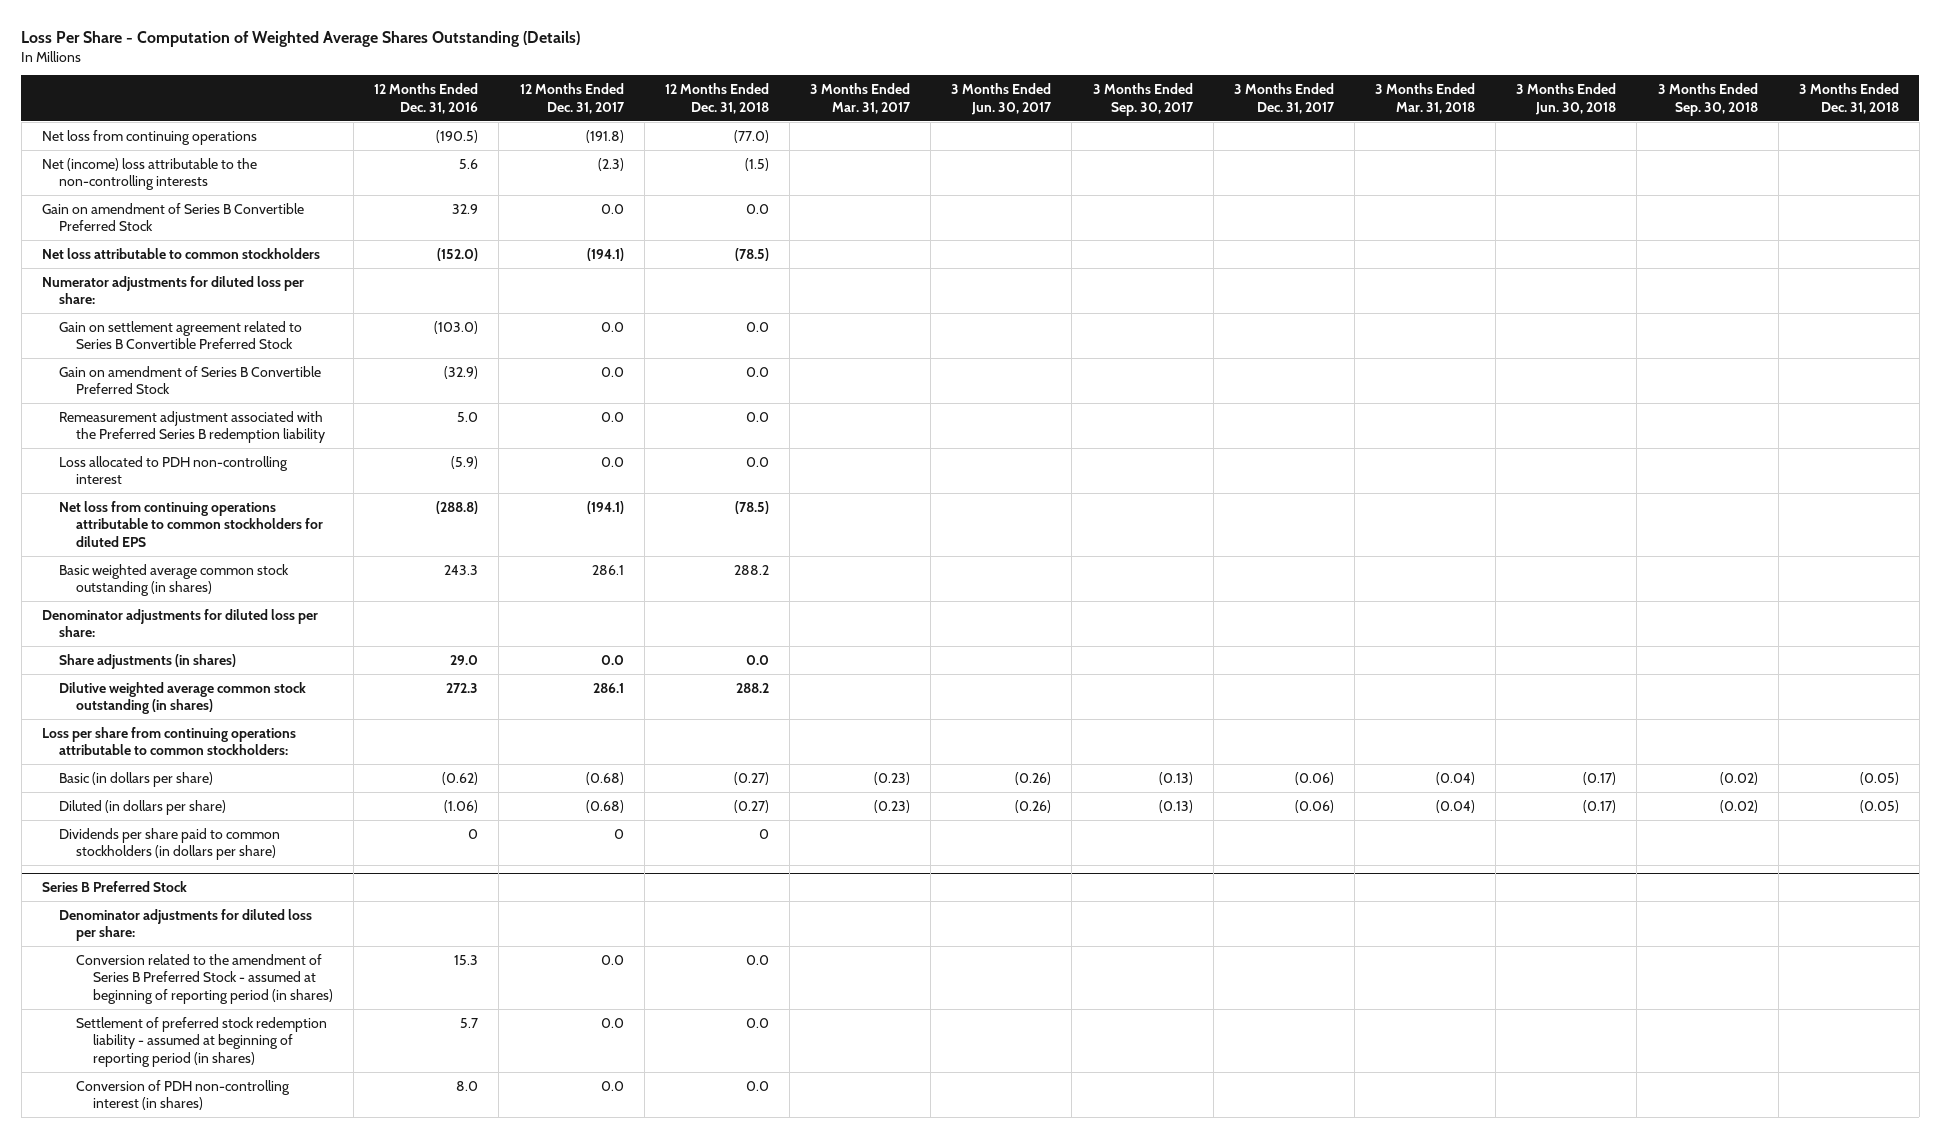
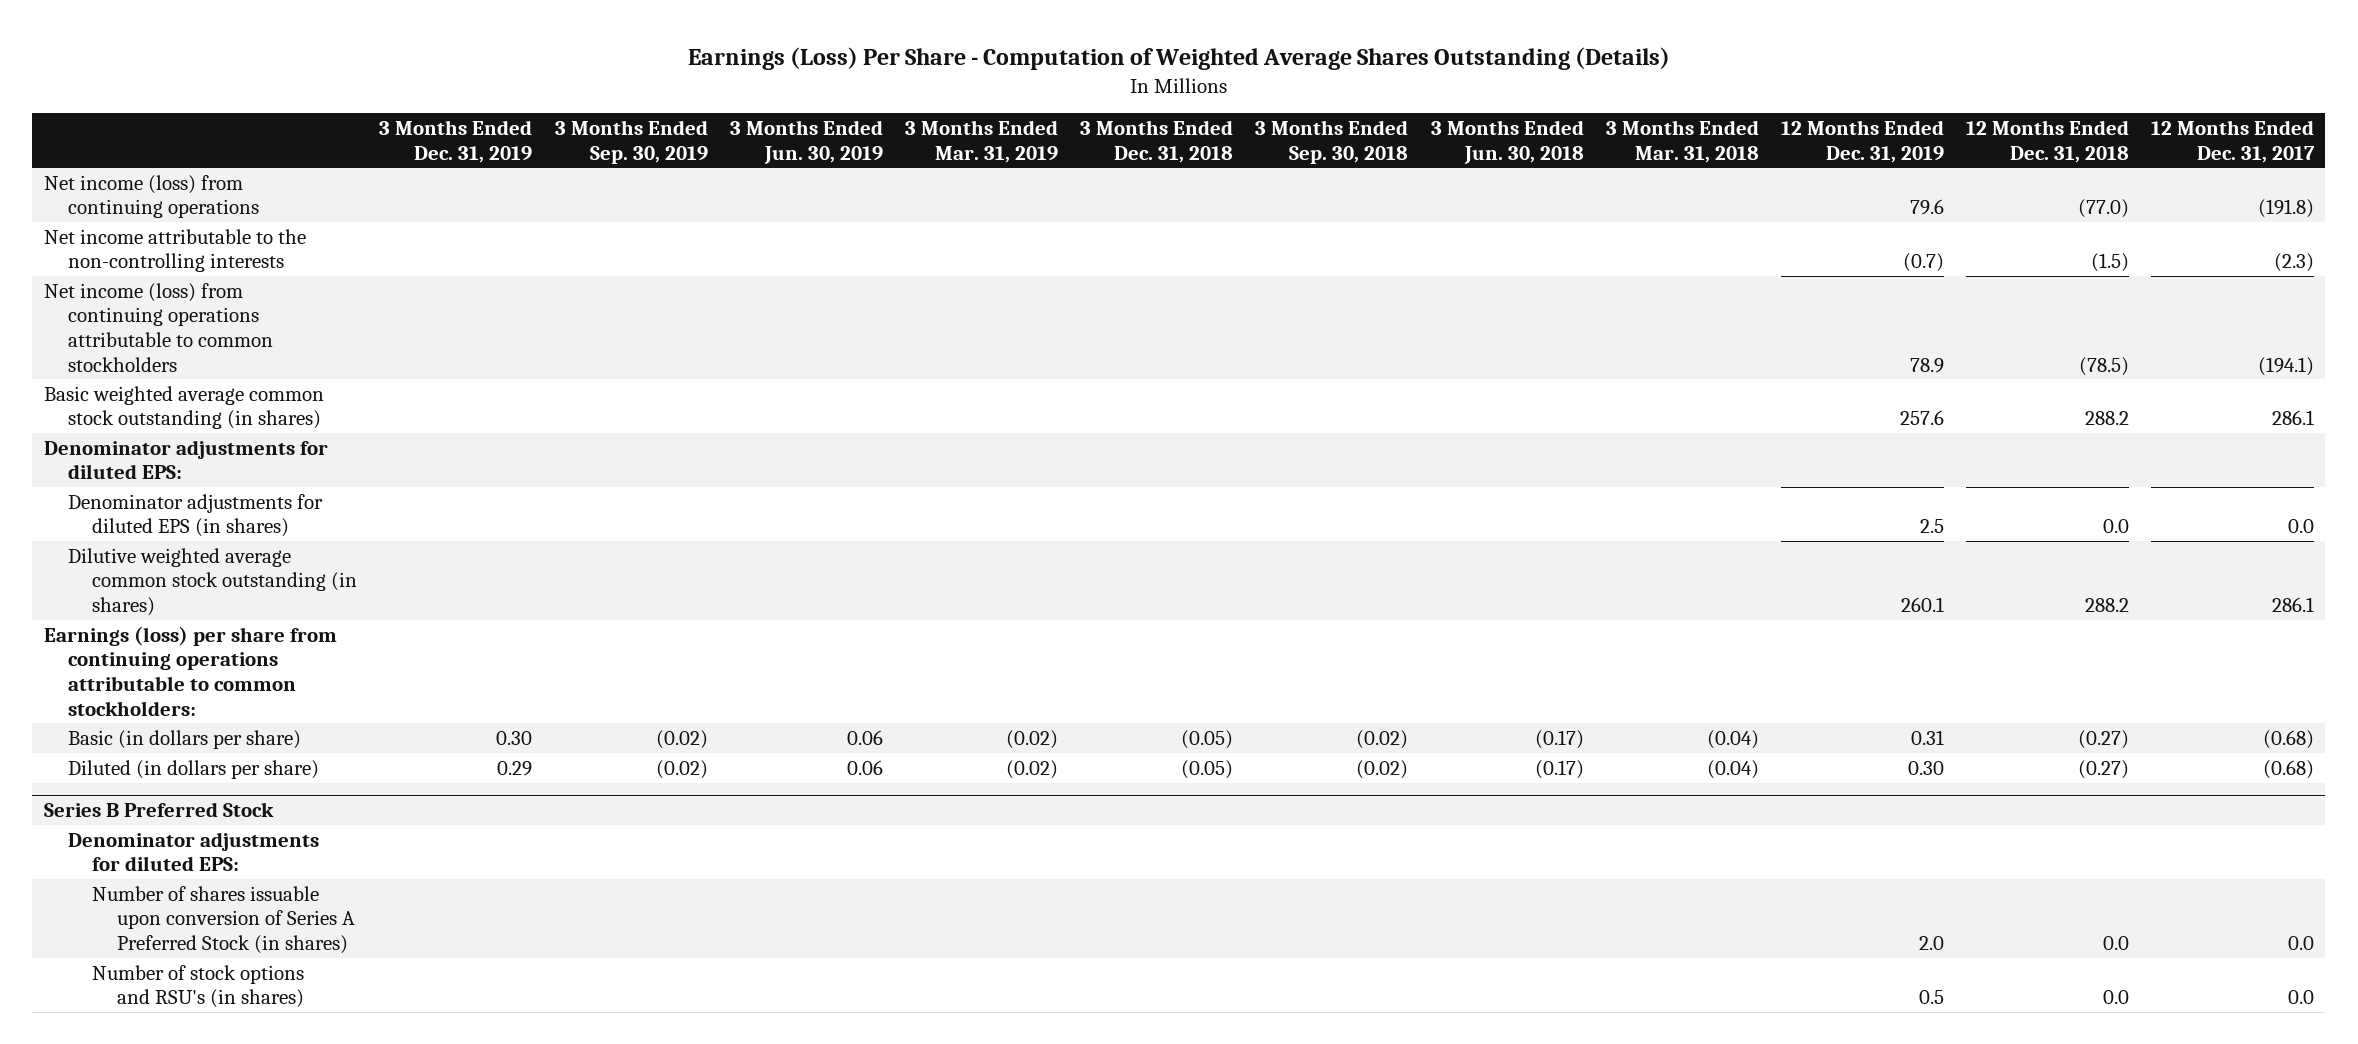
[21,30,581,47] Loss Per Share - Computation of Weighted Average Shares Outstanding (Details) -> [687,46,1670,70] Earnings (Loss) Per Share - Computation of Weighted Average Shares Outstanding (Details)
[374,83,479,114] 12 Months Ended Dec. 31, 2016 -> none
[810,83,912,114] 3 Months Ended Mar. 31, 2017 -> none
[951,83,1053,115] 3 Months Ended Jun. 30, 2017 -> none
[1092,83,1194,116] 3 Months Ended Sep. 30, 2017 -> none
[1233,83,1335,114] 3 Months Ended Dec. 31, 2017 -> none
none -> [379,120,533,163] 3 Months Ended Dec. 31, 2019
none -> [554,120,708,164] 3 Months Ended Sep. 30, 2019
none -> [729,120,883,164] 3 Months Ended Jun. 30, 2019
none -> [905,120,1059,163] 3 Months Ended Mar. 31, 2019
none -> [1780,120,1944,163] 12 Months Ended Dec. 31, 2019
[42,202,305,232] Gain on amendment of Series B Convertible Preferred Stock -> none
[42,275,305,305] Numerator adjustments for diluted loss per share: -> none
[59,320,303,350] Gain on settlement agreement related to Series B Convertible Preferred Stock -> none
[59,365,322,395] Gain on amendment of Series B Convertible Preferred Stock -> none
[59,410,326,444] Remeasurement adjustment associated with the Preferred Series B redemption liability -> none
[59,455,289,485] Loss allocated to PDH non-controlling interest -> none
[59,500,324,547] Net loss from continuing operations attributable to common stockholders for diluted EPS -> none
[42,129,258,145] Net loss from continuing operations -> [43,174,259,219] Net income (loss) from continuing operations
[42,157,258,191] Net (income) loss attributable to the non-controlling interests -> [43,228,306,273] Net income attributable to the non-controlling interests
[42,247,321,259] Net loss attributable to common stockholders -> [43,282,273,372] Net income (loss) from continuing operations attributable to common stockholders
[42,608,319,638] Denominator adjustments for diluted loss per share: -> [43,439,328,480] Denominator adjustments for diluted EPS:
[59,653,237,669] Share adjustments (in shares) -> [67,493,323,538] Denominator adjustments for diluted EPS (in shares)
[42,726,297,756] Loss per share from continuing operations attributable to common stockholders: -> [43,625,337,716] Earnings (loss) per share from continuing operations attributable to common stockholders:
[59,827,281,861] Dividends per share paid to common stockholders (in dollars per share) -> none
[76,953,334,1004] Conversion related to the amendment of Series B Preferred Stock - assumed at beginning of reporting period (in shares) -> none
[76,1079,291,1111] Conversion of PDH non-controlling interest (in shares) -> none
[59,908,313,942] Denominator adjustments for diluted loss per share: -> [67,831,319,872] Denominator adjustments for diluted EPS:
[76,1016,328,1067] Settlement of preferred stock redemption liability - assumed at beginning of reporting period (in shares) -> [92,885,355,954] Number of shares issuable upon conversion of Series A Preferred Stock (in shares)
none -> [92,964,305,1009] Number of stock options and RSU's (in shares)

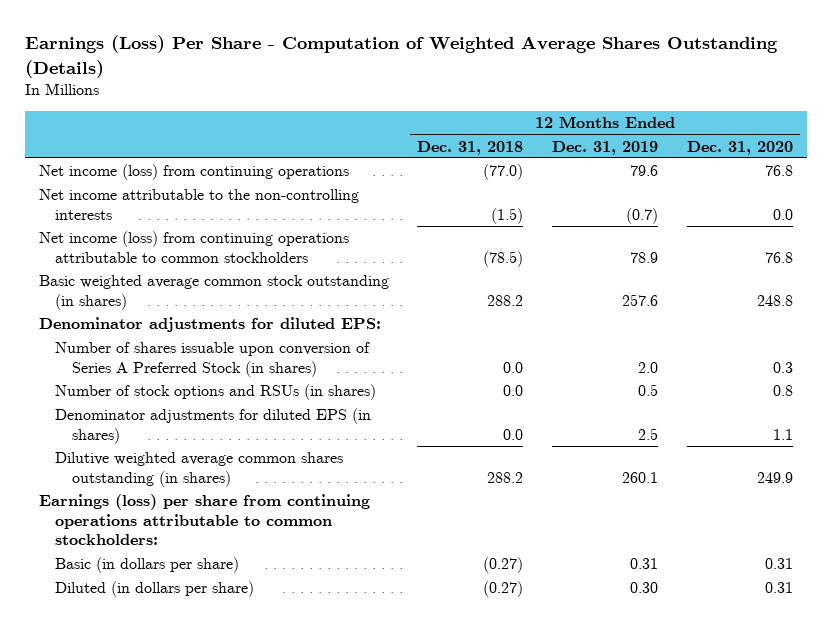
[379,120,533,163] 3 Months Ended Dec. 31, 2019 -> none
[554,120,708,164] 3 Months Ended Sep. 30, 2019 -> none
[729,120,883,164] 3 Months Ended Jun. 30, 2019 -> none
[905,120,1059,163] 3 Months Ended Mar. 31, 2019 -> none
[1080,120,1234,163] 3 Months Ended Dec. 31, 2018 -> none
[1255,120,1409,164] 3 Months Ended Sep. 30, 2018 -> none
[1430,120,1584,164] 3 Months Ended Jun. 30, 2018 -> none
[1605,120,1759,163] 3 Months Ended Mar. 31, 2018 -> none
[2151,120,2316,163] 12 Months Ended Dec. 31, 2017 -> none
none -> [686,140,793,155] Dec. 31, 2020
none -> [55,342,371,377] Number of shares issuable upon conversion of Series A Preferred Stock (in shares)
none -> [55,384,377,401] Number of stock options and RSUs (in shares)
[67,547,358,616] Dilutive weighted average common stock outstanding (in shares) -> [55,452,344,487] Dilutive weighted average common shares outstanding (in shares)
[43,802,274,818] Series B Preferred Stock -> none
[67,831,319,872] Denominator adjustments for diluted EPS: -> none
[92,885,355,954] Number of shares issuable upon conversion of Series A Preferred Stock (in shares) -> none
[92,964,305,1009] Number of stock options and RSU's (in shares) -> none

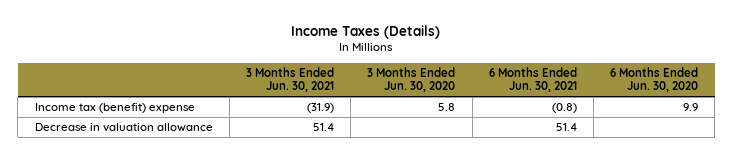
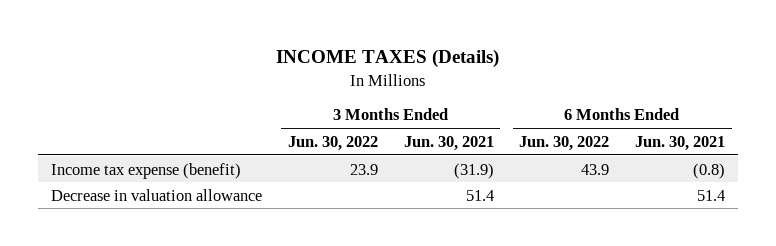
[291,24,441,39] Income Taxes (Details) -> [276,49,500,69] INCOME TAXES (Details)
[367,66,456,93] 3 Months Ended Jun. 30, 2020 -> none
[610,66,699,93] 6 Months Ended Jun. 30, 2020 -> none
none -> [287,135,378,151] Jun. 30, 2022
none -> [519,135,610,151] Jun. 30, 2022
[34,102,195,113] Income tax (benefit) expense -> [50,162,241,179] Income tax expense (benefit)

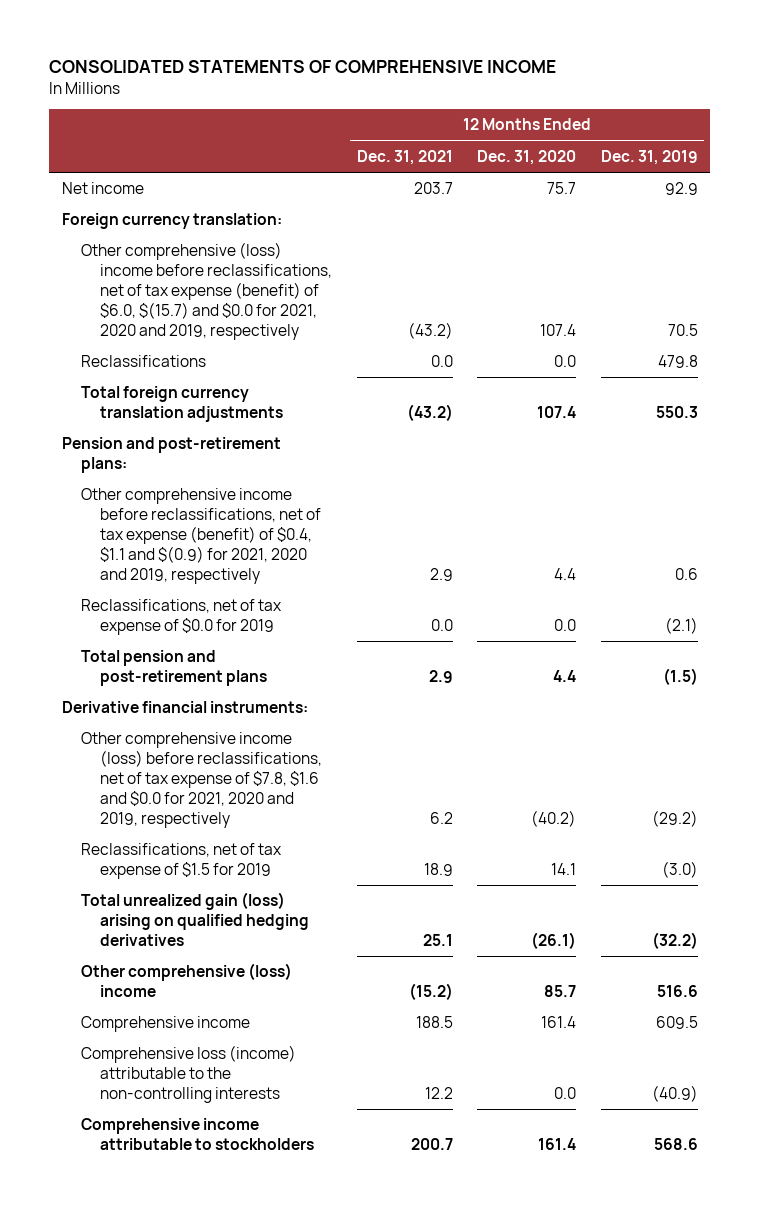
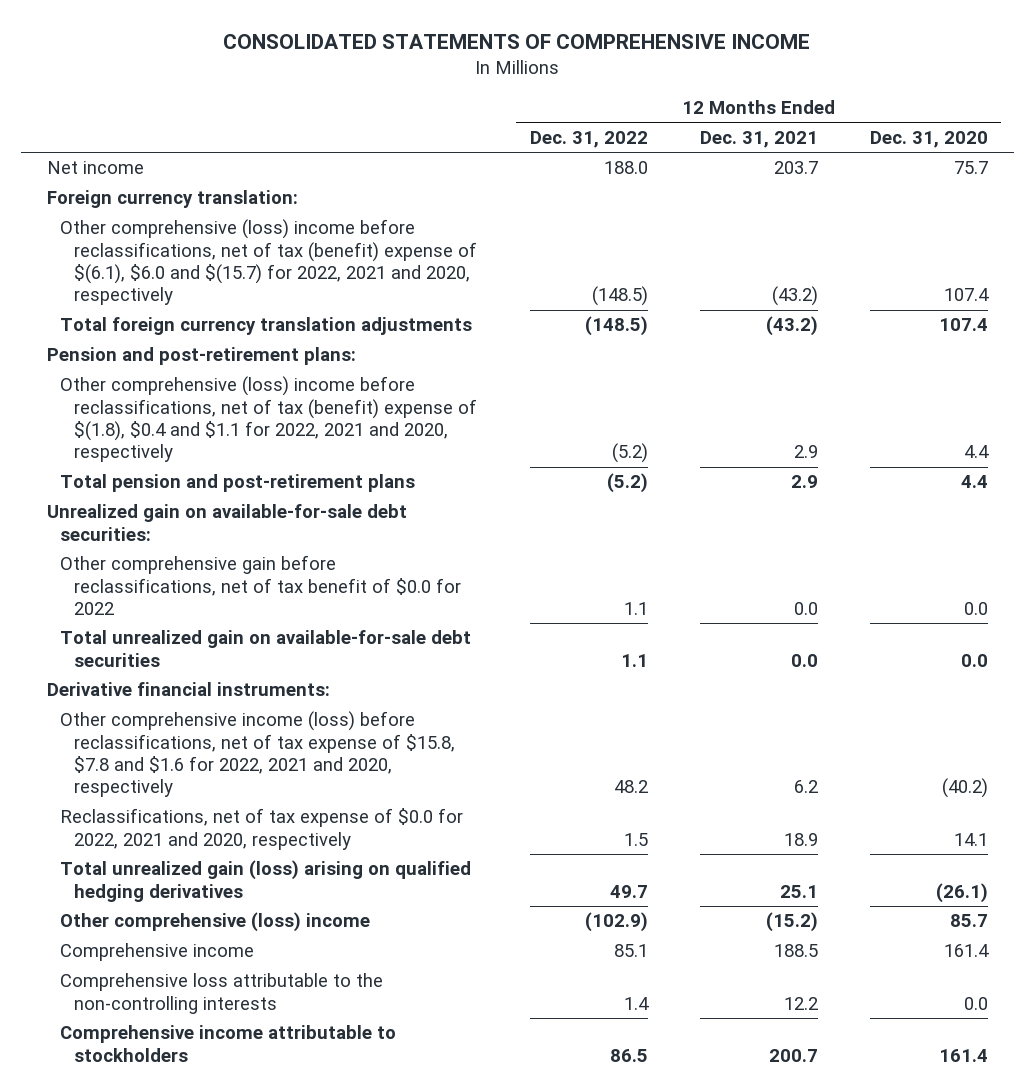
[600,149,698,165] Dec. 31, 2019 -> none
none -> [529,130,648,148] Dec. 31, 2022
[80,355,206,368] Reclassifications -> none
[80,242,332,340] Other comprehensive (loss) income before reclassifications, net of tax expense (benefit) of $6.0, $(15.7) and $0.0 for 2021, 2020 and 2019, respectively -> [60,219,478,306] Other comprehensive (loss) income before reclassifications, net of tax (benefit) expense of $(6.1), $6.0 and $(15.7) for 2022, 2021 and 2020, respectively
[80,599,282,636] Reclassifications, net of tax expense of $0.0 for 2019 -> none
[80,488,321,584] Other comprehensive income before reclassifications, net of tax expense (benefit) of $0.4, $1.1 and $(0.9) for 2021, 2020 and 2019, respectively -> [60,376,478,463] Other comprehensive (loss) income before reclassifications, net of tax (benefit) expense of $(1.8), $0.4 and $1.1 for 2022, 2021 and 2020, respectively
none -> [46,504,407,541] Unrealized gain on available-for-sale debt securities:
none -> [60,555,462,616] Other comprehensive gain before reclassifications, net of tax benefit of $0.0 for 2022
none -> [60,630,472,667] Total unrealized gain on available-for-sale debt securities
[80,732,322,828] Other comprehensive income (loss) before reclassifications, net of tax expense of $7.8, $1.6 and $0.0 for 2021, 2020 and 2019, respectively -> [60,711,456,798] Other comprehensive income (loss) before reclassifications, net of tax expense of $15.8, $7.8 and $1.6 for 2022, 2021 and 2020, respectively
[80,843,282,880] Reclassifications, net of tax expense of $1.5 for 2019 -> [60,808,464,850] Reclassifications, net of tax expense of $0.0 for 2022, 2021 and 2020, respectively
[80,1045,296,1104] Comprehensive loss (income) attributable to the non-controlling interests -> [60,973,384,1014] Comprehensive loss attributable to the non-controlling interests

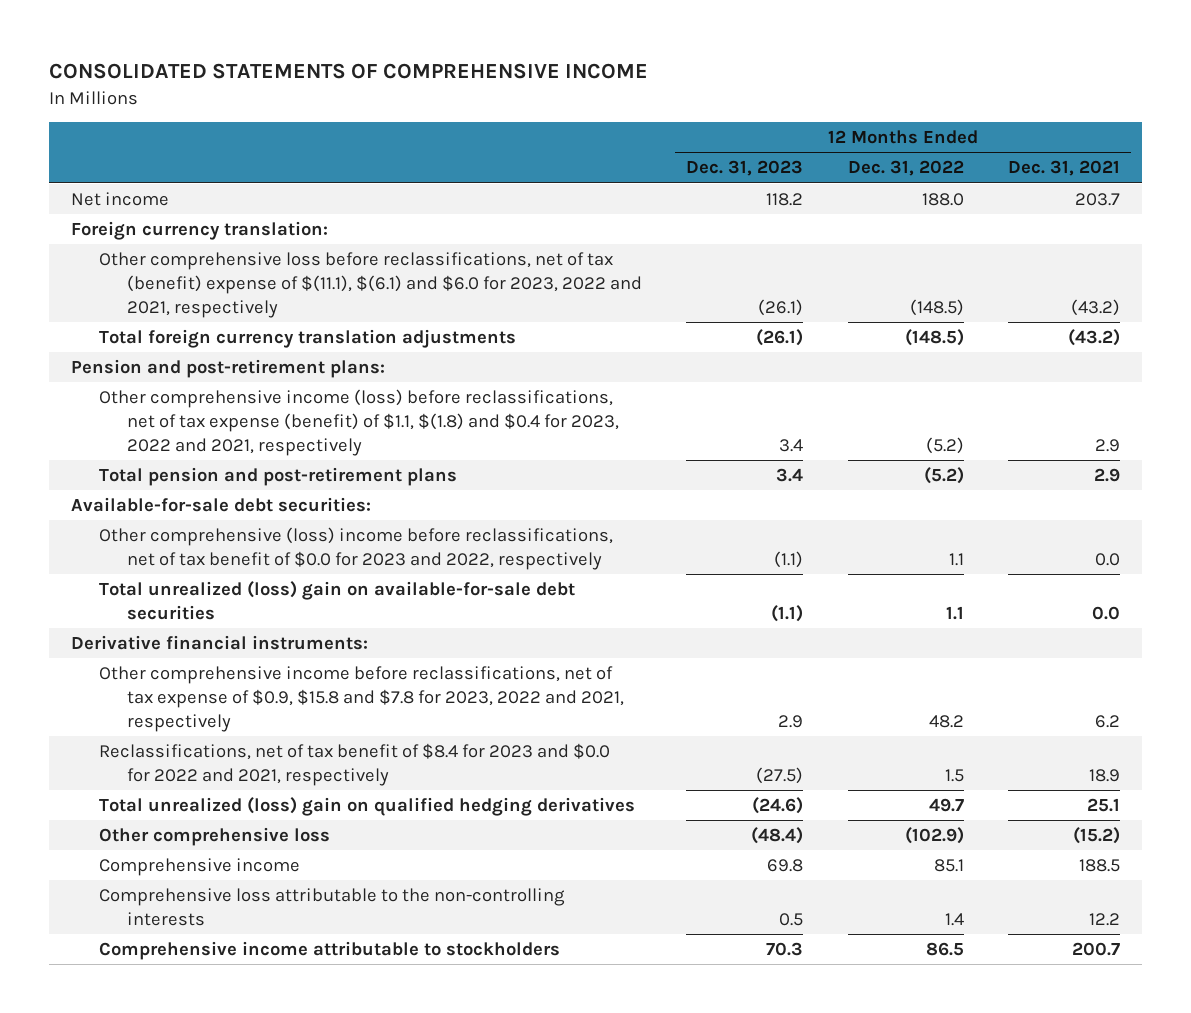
[869,130,988,148] Dec. 31, 2020 -> none
none -> [686,160,804,177] Dec. 31, 2023
[60,219,478,306] Other comprehensive (loss) income before reclassifications, net of tax (benefit) expense of $(6.1), $6.0 and $(15.7) for 2022, 2021 and 2020, respectively -> [99,251,643,318] Other comprehensive loss before reclassifications, net of tax (benefit) expense of $(11.1), $(6.1) and $6.0 for 2023, 2022 and 2021, respectively
[60,376,478,463] Other comprehensive (loss) income before reclassifications, net of tax (benefit) expense of $(1.8), $0.4 and $1.1 for 2022, 2021 and 2020, respectively -> [99,388,620,456] Other comprehensive income (loss) before reclassifications, net of tax expense (benefit) of $1.1, $(1.8) and $0.4 for 2023, 2022 and 2021, respectively
[46,504,407,541] Unrealized gain on available-for-sale debt securities: -> [71,496,372,512] Available-for-sale debt securities:
[60,555,462,616] Other comprehensive gain before reclassifications, net of tax benefit of $0.0 for 2022 -> [99,526,614,570] Other comprehensive (loss) income before reclassifications, net of tax benefit of $0.0 for 2023 and 2022, respectively
[60,630,472,667] Total unrealized gain on available-for-sale debt securities -> [99,580,576,620] Total unrealized (loss) gain on available-for-sale debt securities
[60,711,456,798] Other comprehensive income (loss) before reclassifications, net of tax expense of $15.8, $7.8 and $1.6 for 2022, 2021 and 2020, respectively -> [99,665,625,732] Other comprehensive income before reclassifications, net of tax expense of $0.9, $15.8 and $7.8 for 2023, 2022 and 2021, respectively
[60,808,464,850] Reclassifications, net of tax expense of $0.0 for 2022, 2021 and 2020, respectively -> [99,742,611,786] Reclassifications, net of tax benefit of $8.4 for 2023 and $0.0 for 2022 and 2021, respectively
[60,860,472,902] Total unrealized gain (loss) arising on qualified hedging derivatives -> [99,796,636,816] Total unrealized (loss) gain on qualified hedging derivatives
[60,912,371,933] Other comprehensive (loss) income -> [99,826,331,846] Other comprehensive loss

